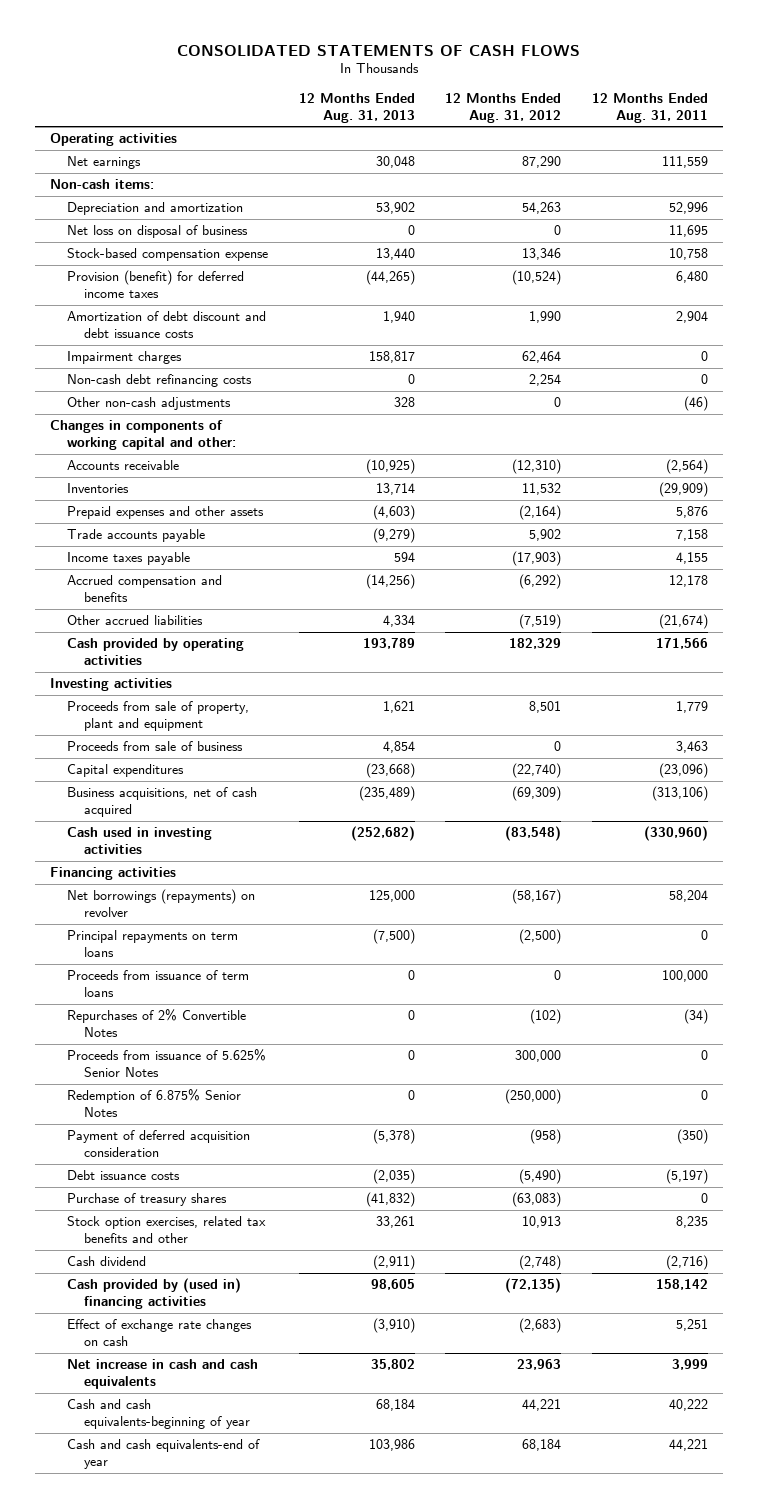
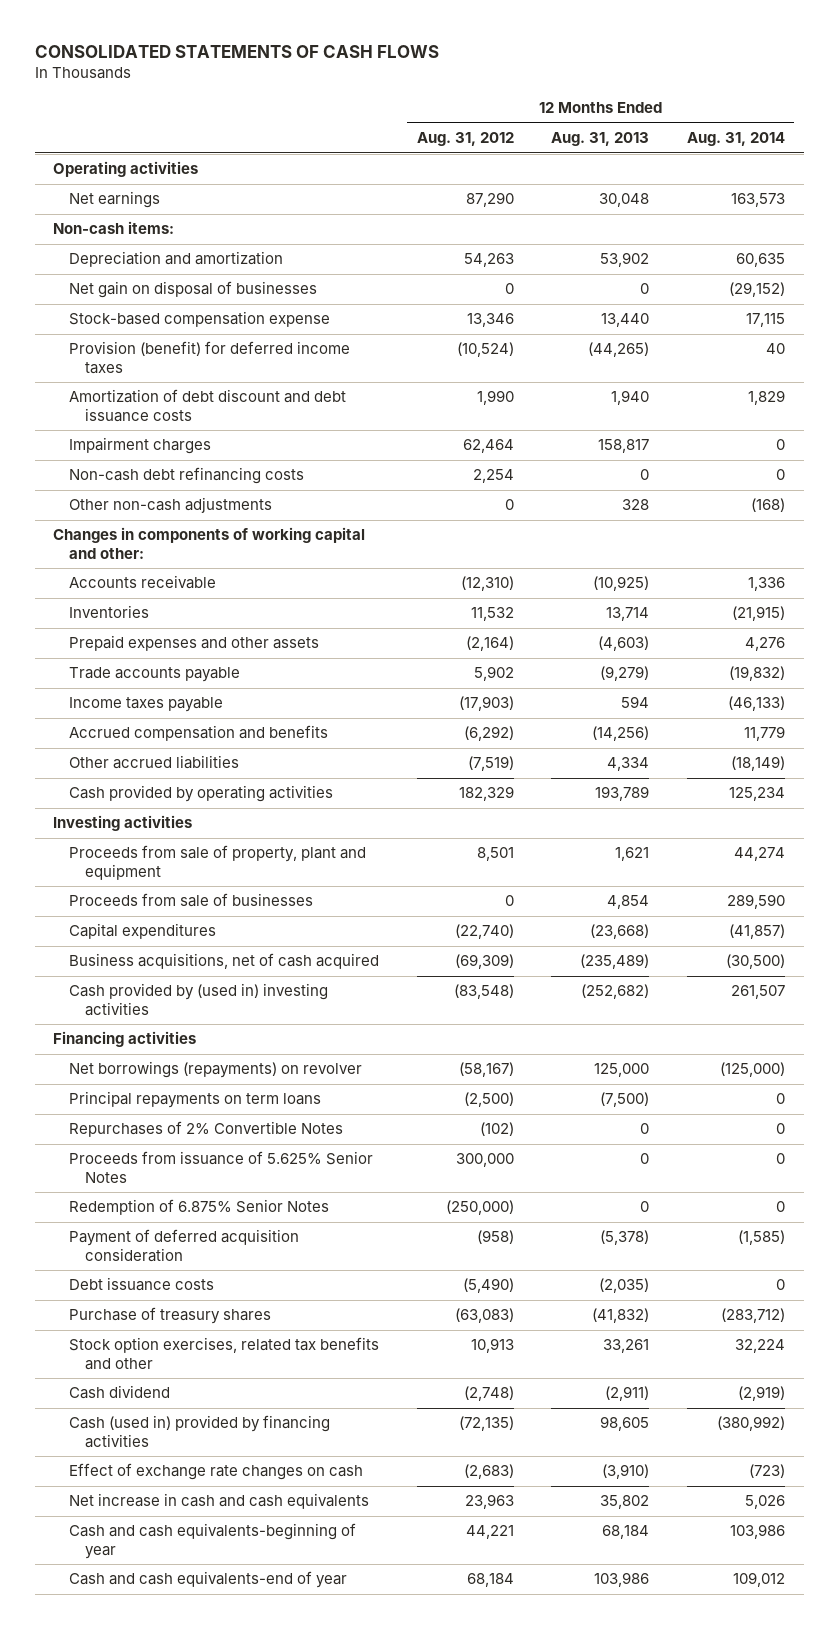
[591,92,708,123] 12 Months Ended Aug. 31, 2011 -> none
none -> [686,132,785,147] Aug. 31, 2014
[67,225,249,239] Net loss on disposal of business -> [69,281,318,299] Net gain on disposal of businesses
[67,741,244,752] Proceeds from sale of business -> [69,893,314,908] Proceeds from sale of businesses
[67,827,213,855] Cash used in investing activities -> [69,983,329,1016] Cash provided by (used in) investing activities
[67,970,250,998] Proceeds from issuance of term loans -> none
[67,1278,242,1310] Cash provided by (used in) financing activities -> [69,1415,331,1448] Cash (used in) provided by financing activities

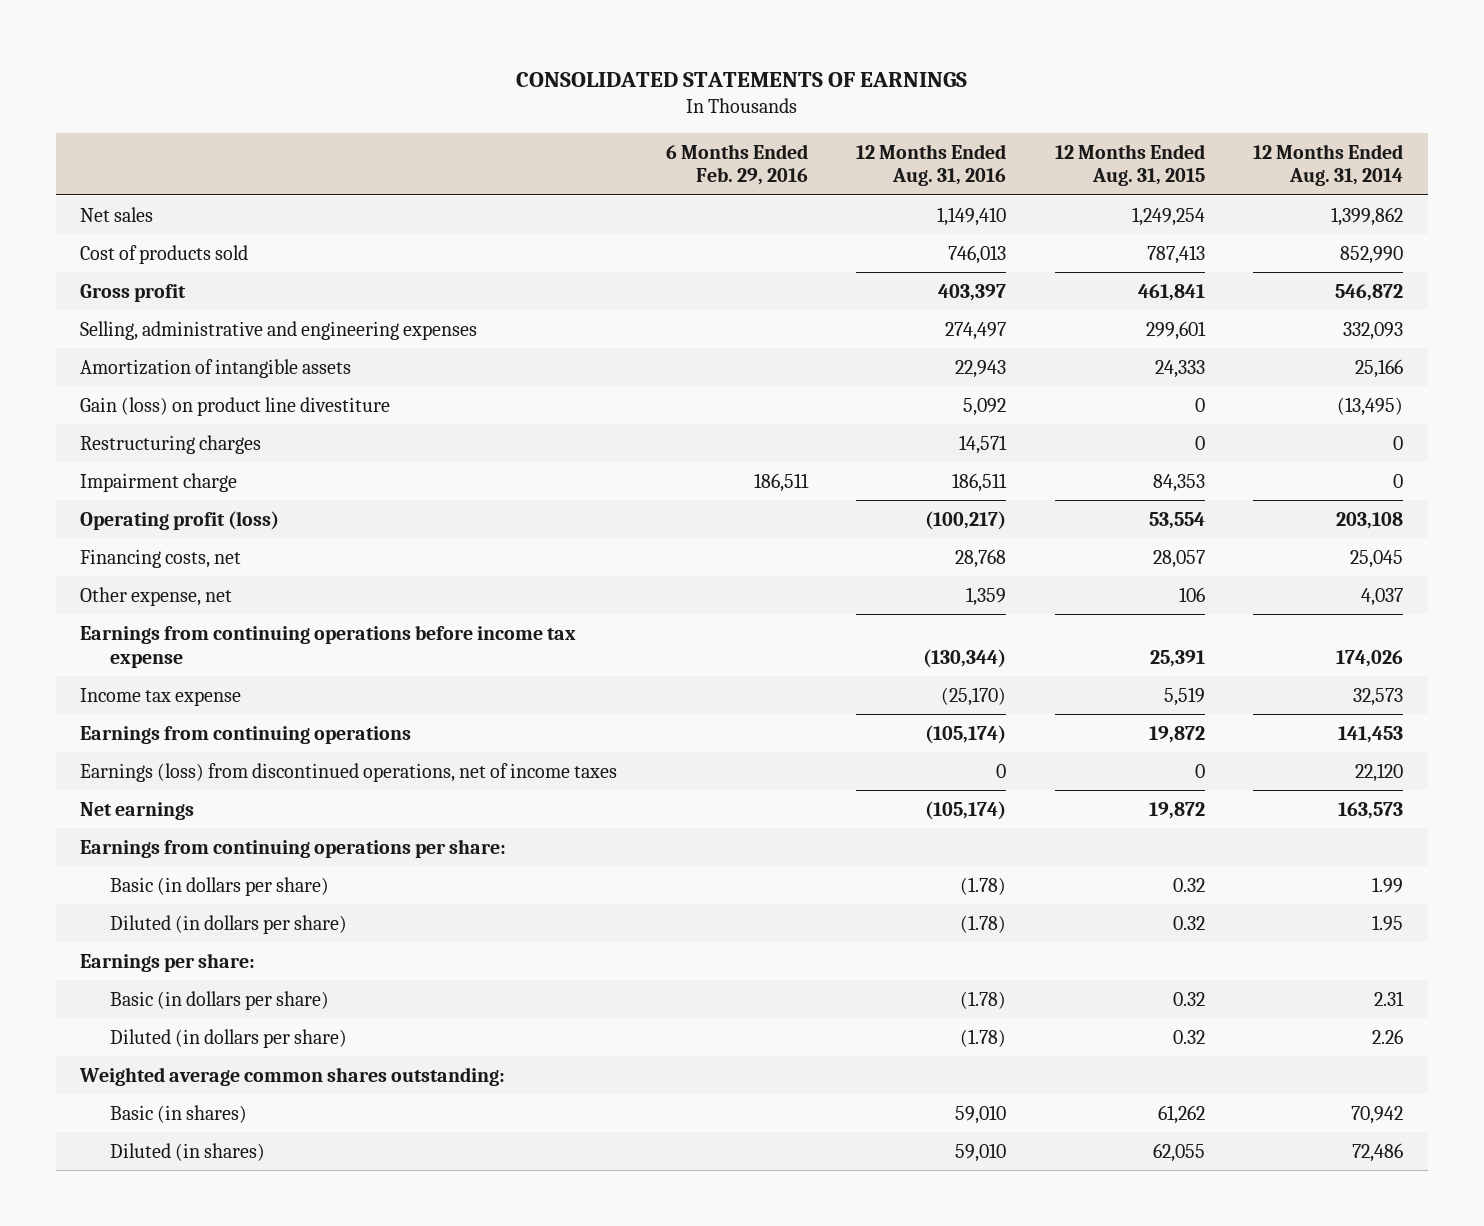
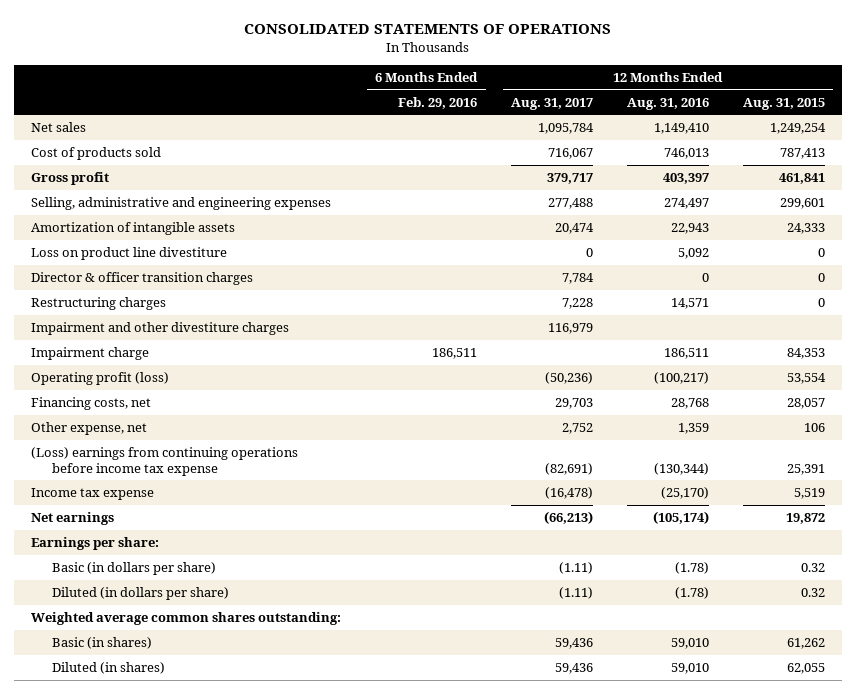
[515,71,967,87] CONSOLIDATED STATEMENTS OF EARNINGS -> [244,24,612,35] CONSOLIDATED STATEMENTS OF OPERATIONS
[1253,143,1404,187] 12 Months Ended Aug. 31, 2014 -> none
none -> [511,97,594,110] Aug. 31, 2017
[80,396,391,416] Gain (loss) on product line divestiture -> [31,247,228,261] Loss on product line divestiture
none -> [31,272,254,286] Director & officer transition charges
none -> [31,322,290,336] Impairment and other divestiture charges
[80,624,577,668] Earnings from continuing operations before income tax expense -> [31,447,299,476] (Loss) earnings from continuing operations before income tax expense
[80,725,412,744] Earnings from continuing operations -> none
[80,762,618,782] Earnings (loss) from discontinued operations, net of income taxes -> none
[80,838,507,858] Earnings from continuing operations per share: -> none
[110,876,330,896] Basic (in dollars per share) -> none
[110,914,348,934] Diluted (in dollars per share) -> none

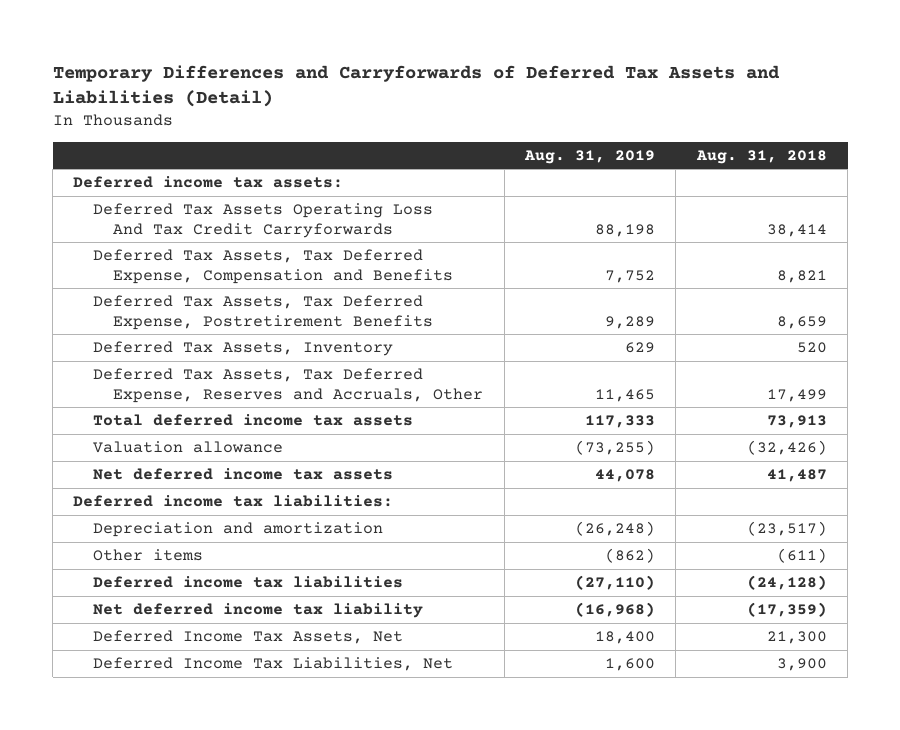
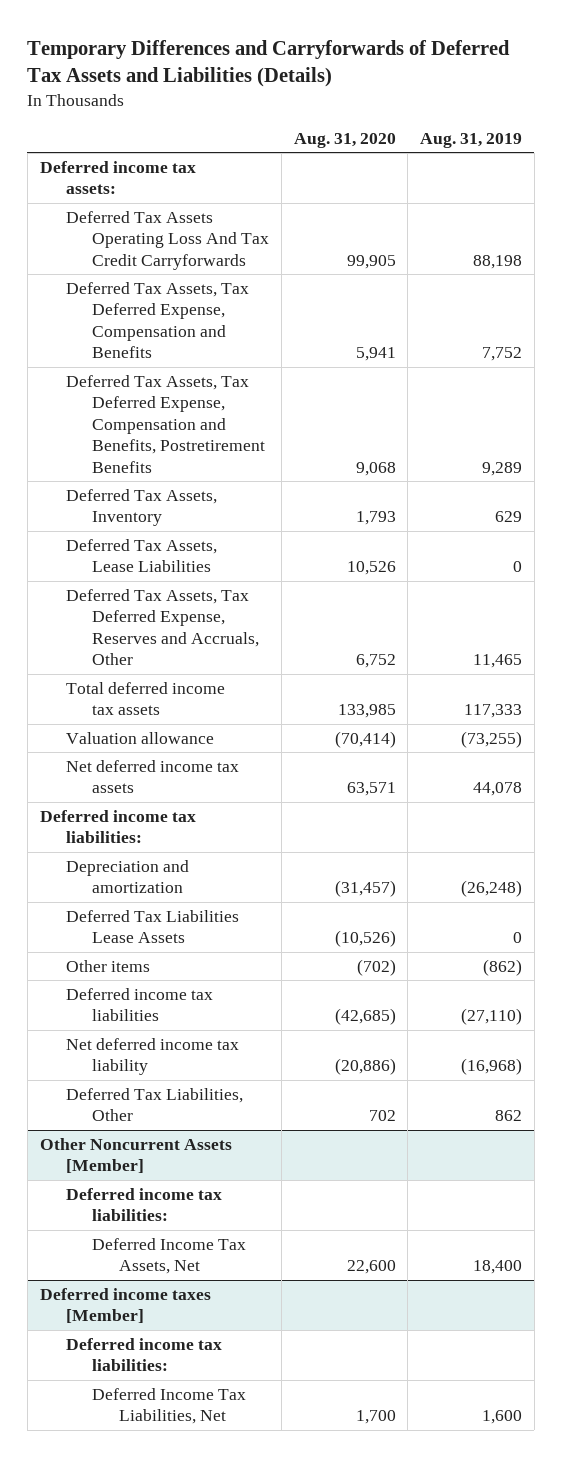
[52,64,780,108] Temporary Differences and Carryforwards of Deferred Tax Assets and Liabilities (Detail) -> [27,39,511,88] Temporary Differences and Carryforwards of Deferred Tax Assets and Liabilities (Details)
[695,149,827,164] Aug. 31, 2018 -> none
none -> [293,132,396,148] Aug. 31, 2020
[93,295,434,330] Deferred Tax Assets, Tax Deferred Expense, Postretirement Benefits -> [65,374,266,473] Deferred Tax Assets, Tax Deferred Expense, Compensation and Benefits, Postretirement Benefits
none -> [65,538,217,573] Deferred Tax Assets, Lease Liabilities
none -> [65,909,239,944] Deferred Tax Liabilities Lease Assets
none -> [65,1087,243,1122] Deferred Tax Liabilities, Other
none -> [39,1137,232,1174] Other Noncurrent Assets [Member]
none -> [65,1187,222,1222] Deferred income tax liabilities:
none -> [39,1287,211,1324] Deferred income taxes [Member]
none -> [65,1337,222,1372] Deferred income tax liabilities:

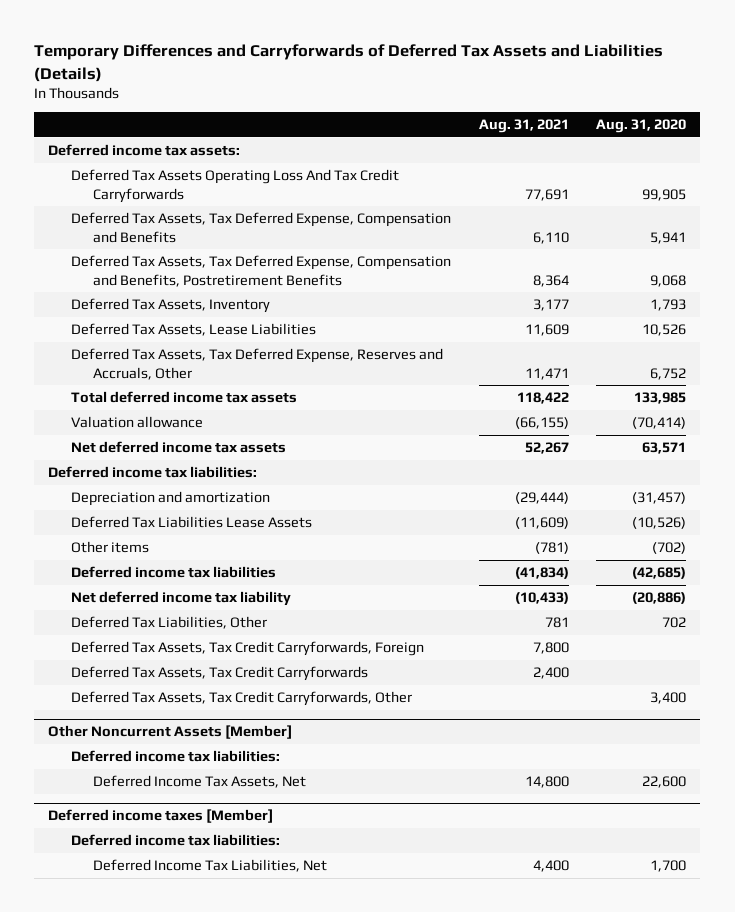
[420,132,523,148] Aug. 31, 2019 -> none
none -> [478,119,569,134] Aug. 31, 2021
none -> [70,641,424,657] Deferred Tax Assets, Tax Credit Carryforwards, Foreign
none -> [70,666,368,682] Deferred Tax Assets, Tax Credit Carryforwards
none -> [70,691,412,707] Deferred Tax Assets, Tax Credit Carryforwards, Other

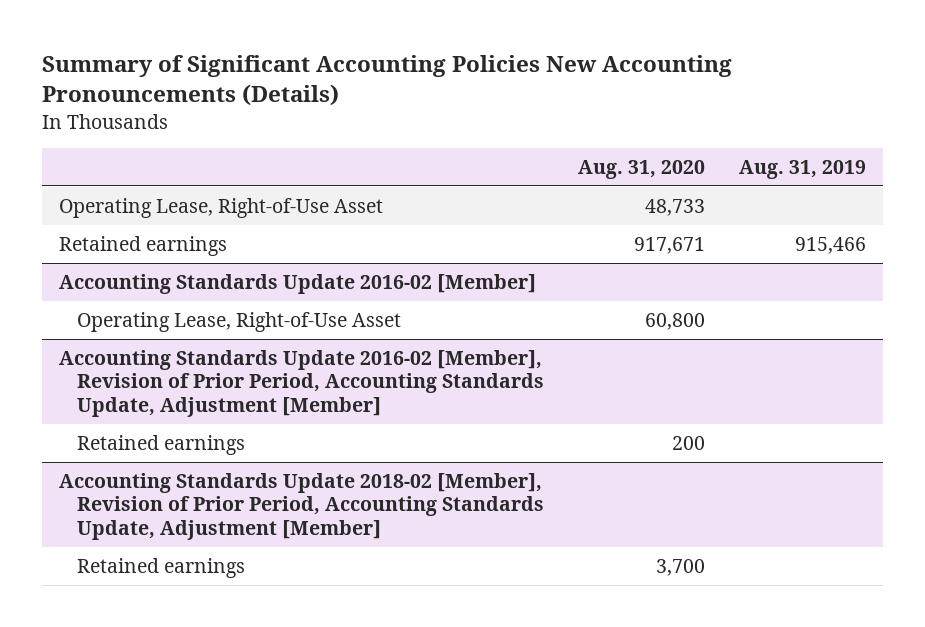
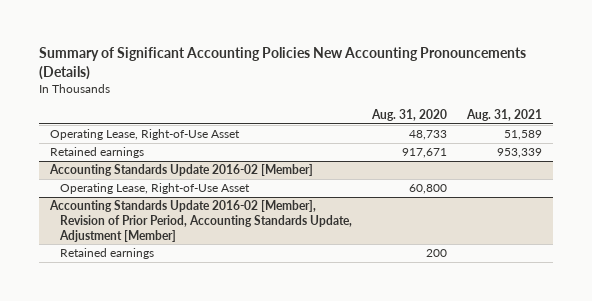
[738,159,866,179] Aug. 31, 2019 -> none
none -> [466,109,543,122] Aug. 31, 2021
[59,472,545,541] Accounting Standards Update 2018-02 [Member], Revision of Prior Period, Accounting Standards Update, Adjustment [Member] -> none
[77,557,246,578] Retained earnings -> none

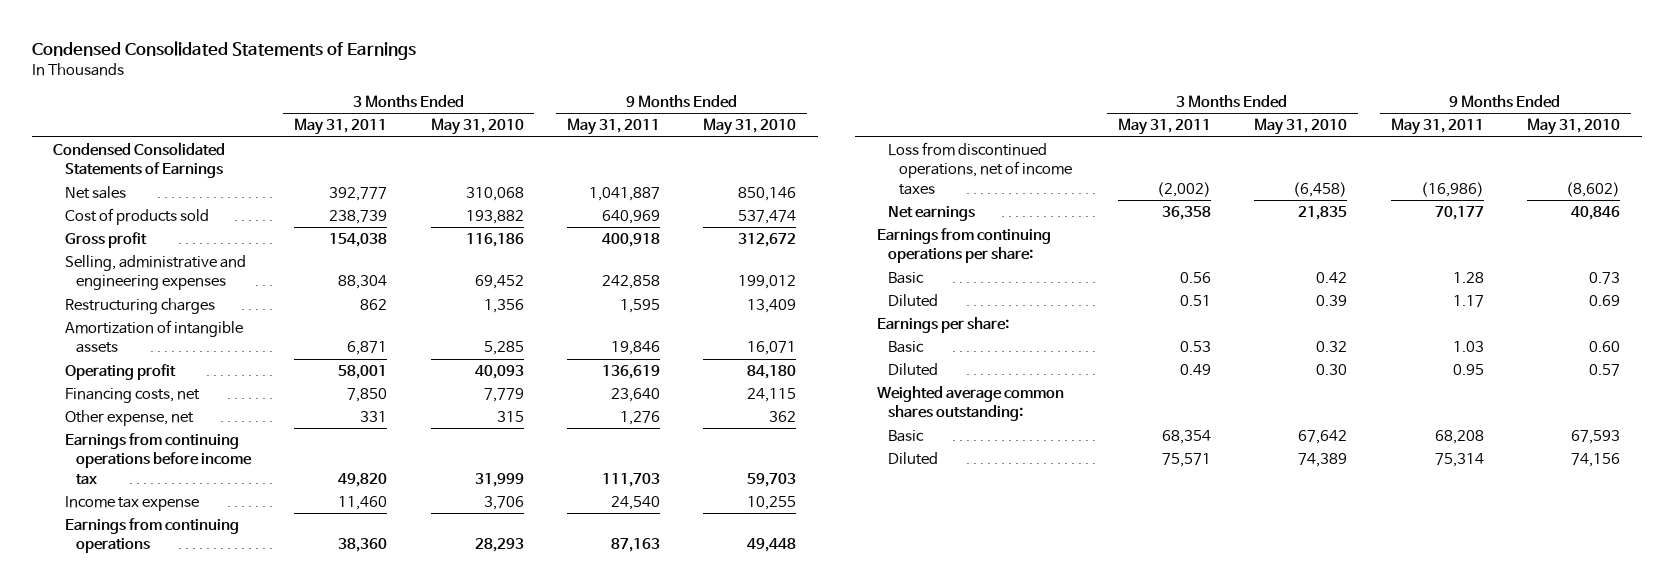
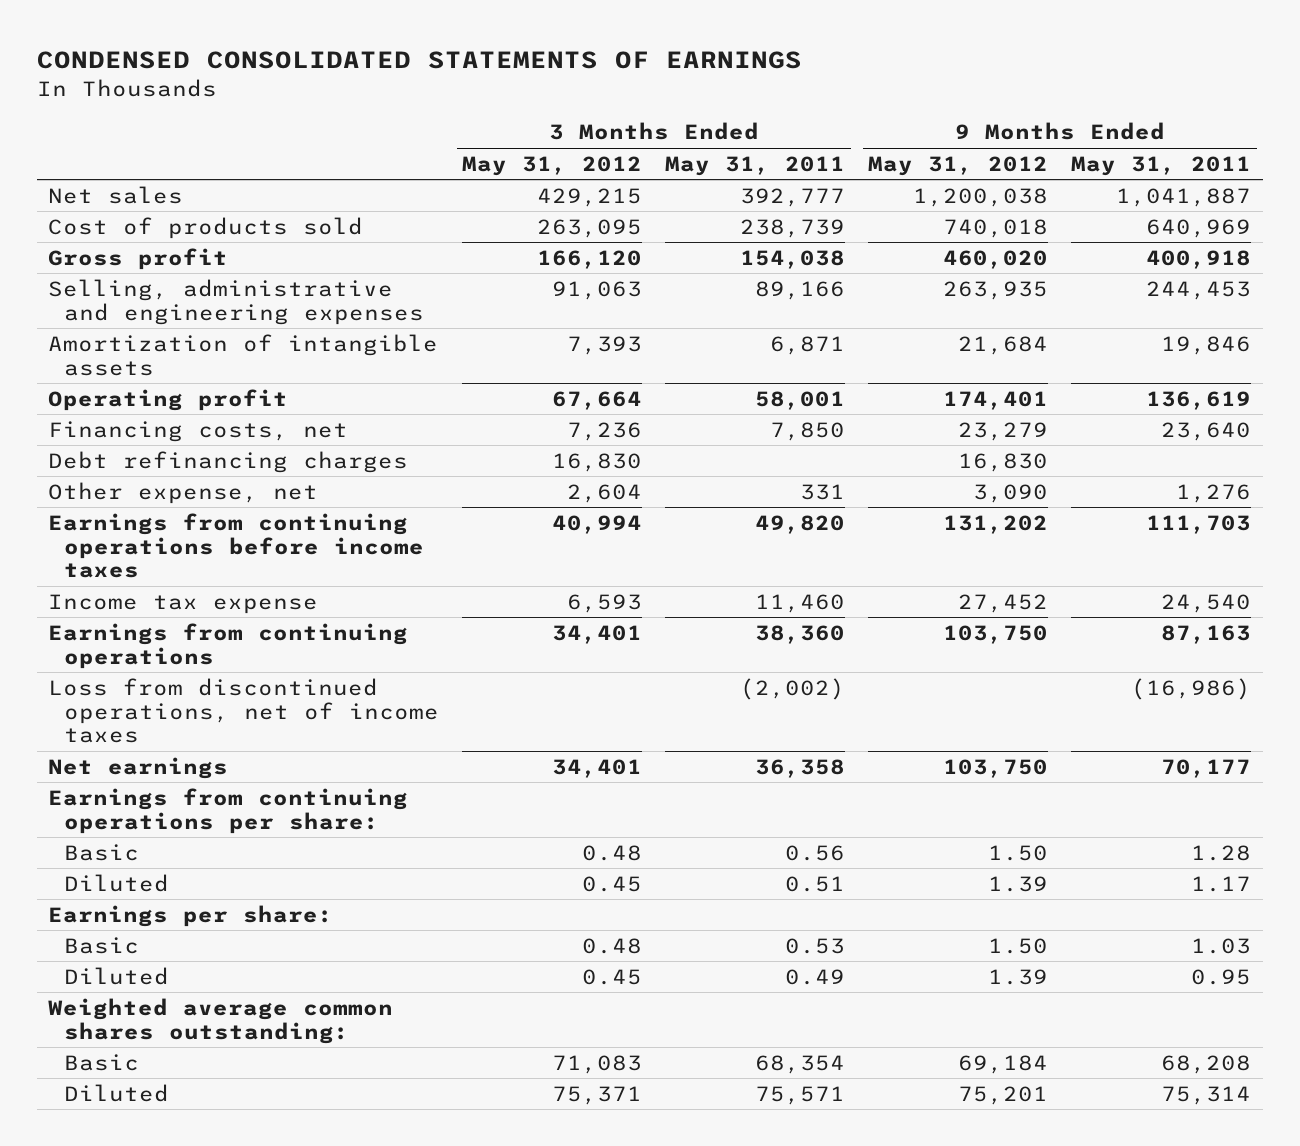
[31,40,416,60] Condensed Consolidated Statements of Earnings -> [36,51,802,70] CONDENSED CONSOLIDATED STATEMENTS OF EARNINGS
[430,118,524,136] May 31, 2010 -> none
[703,118,797,136] May 31, 2010 -> none
none -> [462,155,643,176] May 31, 2012
none -> [868,155,1049,176] May 31, 2012
[53,142,226,179] Condensed Consolidated Statements of Earnings -> none
[64,298,215,315] Restructuring charges -> none
[338,275,388,290] 88,304 -> [755,280,846,300] 89,166
[601,275,660,290] 242,858 -> [1146,280,1252,300] 244,453
none -> [48,450,409,473] Debt refinancing charges
[64,433,252,485] Earnings from continuing operations before income tax -> [48,512,425,579] Earnings from continuing operations before income taxes

